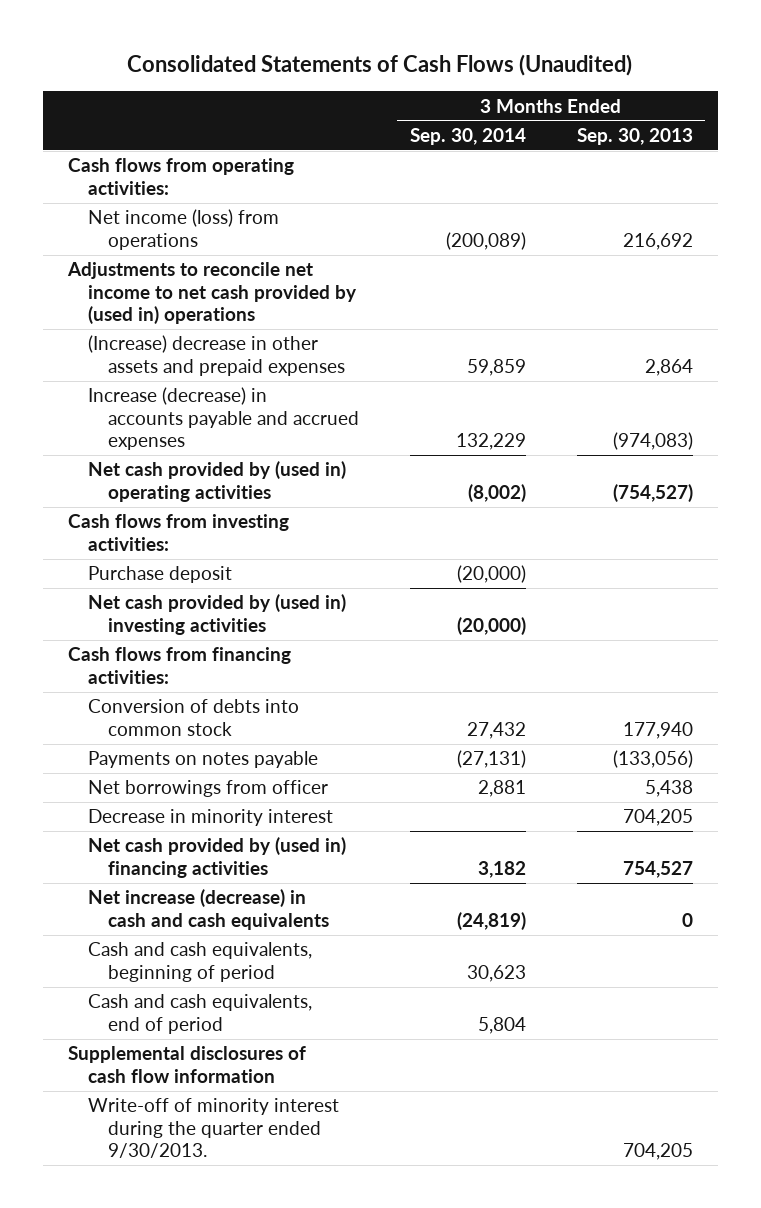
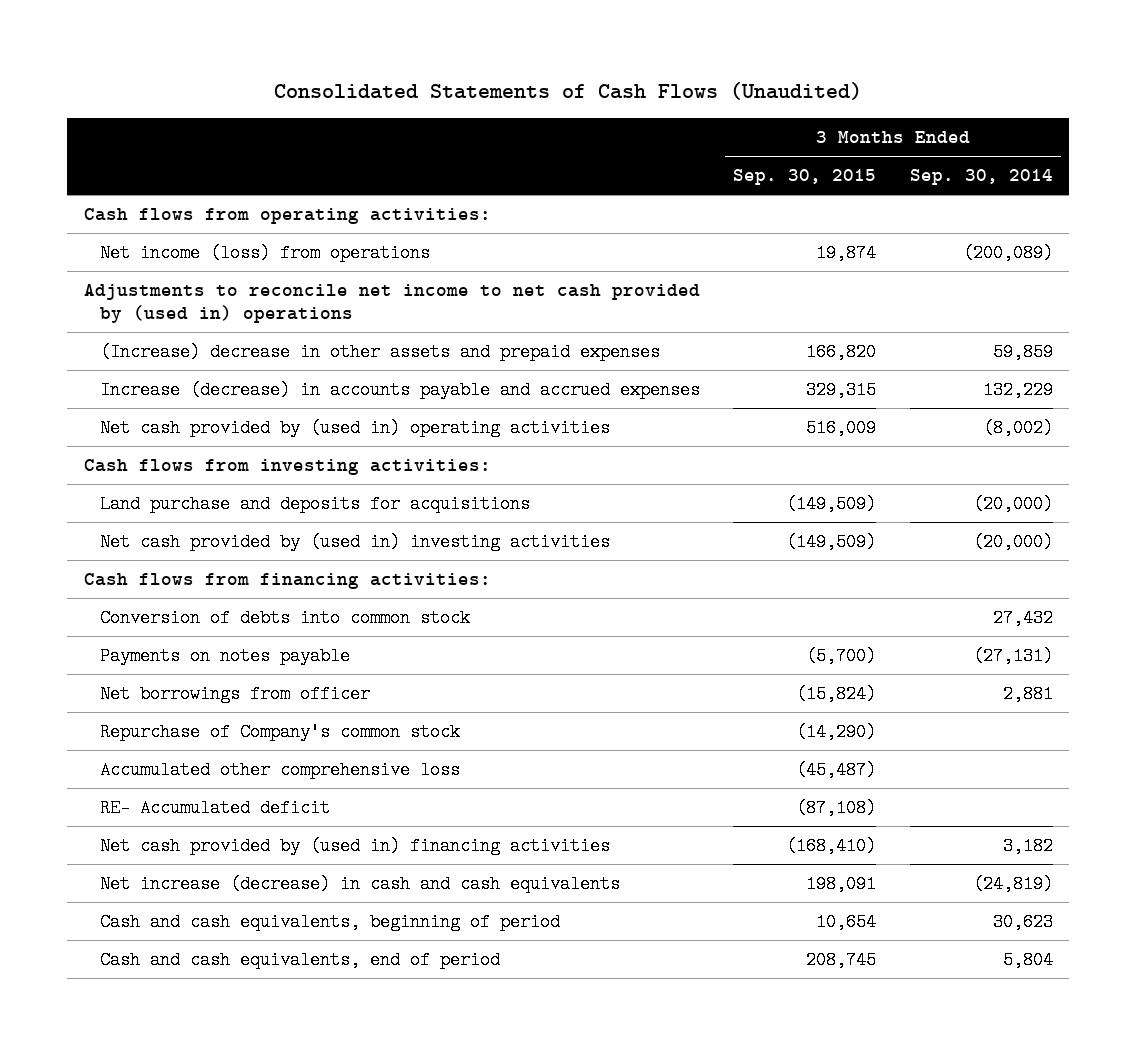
[576,127,693,145] Sep. 30, 2013 -> none
none -> [733,169,877,186] Sep. 30, 2015
[88,566,233,584] Purchase deposit -> none
none -> [100,495,531,514] Land purchase and deposits for acquisitions
[88,809,334,827] Decrease in minority interest -> none
none -> [100,723,461,742] Repurchase of Company's common stock
none -> [100,761,461,780] Accumulated other comprehensive loss
none -> [100,799,331,818] RE- Accumulated deficit
[68,1046,307,1083] Supplemental disclosures of cash flow information -> none
[88,1098,340,1159] Write-off of minority interest during the quarter ended 9/30/2013. -> none

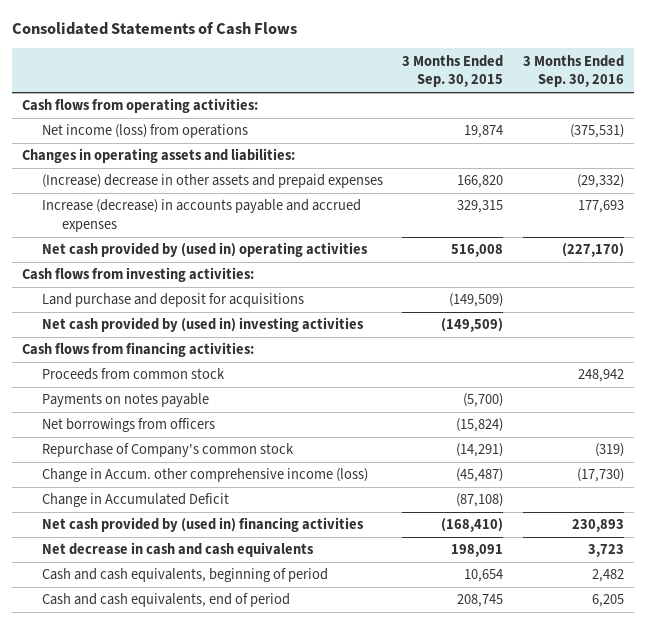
[274,82,863,101] Consolidated Statements of Cash Flows (Unaudited) -> [11,22,297,36] Consolidated Statements of Cash Flows
[909,169,1053,186] Sep. 30, 2014 -> none
none -> [522,54,624,88] 3 Months Ended Sep. 30, 2016
[83,284,700,324] Adjustments to reconcile net income to net cash provided by (used in) operations -> none
none -> [21,148,295,164] Changes in operating assets and liabilities:
[806,419,877,438] 516,009 -> [451,244,504,258] 516,008
[100,495,531,514] Land purchase and deposits for acquisitions -> [41,293,304,308] Land purchase and deposit for acquisitions
[100,609,471,628] Conversion of debts into common stock -> none
none -> [41,368,225,381] Proceeds from common stock
[100,685,371,704] Net borrowings from officer -> [41,418,215,433] Net borrowings from officers
[796,723,877,742] (14,290) -> [456,443,504,458] (14,291)
[100,761,461,780] Accumulated other comprehensive loss -> [41,468,368,483] Change in Accum. other comprehensive income (loss)
[100,799,331,818] RE- Accumulated deficit -> [41,493,229,508] Change in Accumulated Deficit
[100,875,621,894] Net increase (decrease) in cash and cash equivalents -> [41,542,314,558] Net decrease in cash and cash equivalents

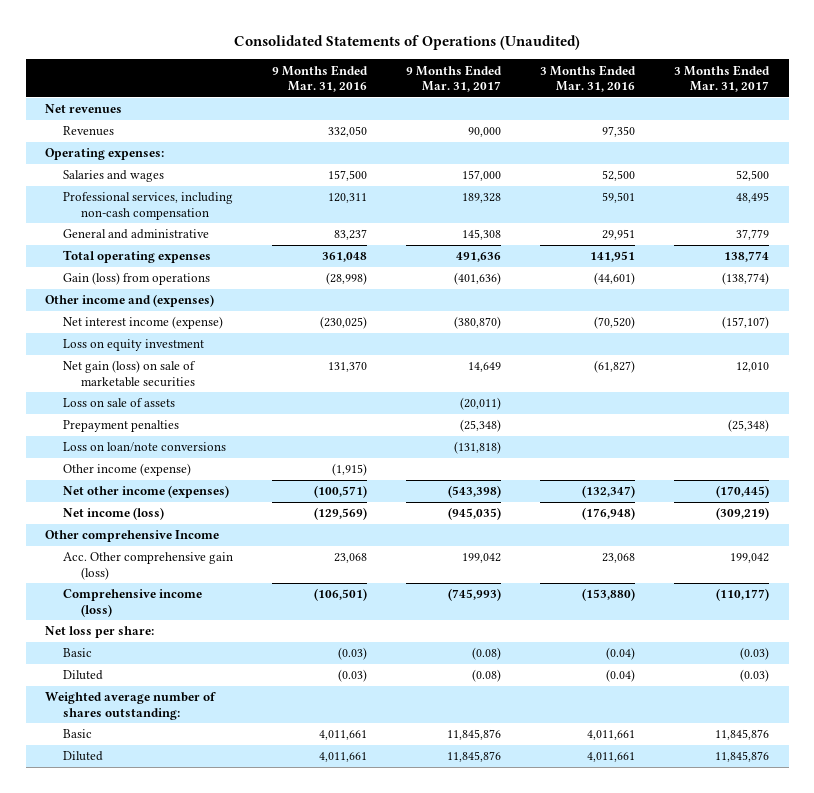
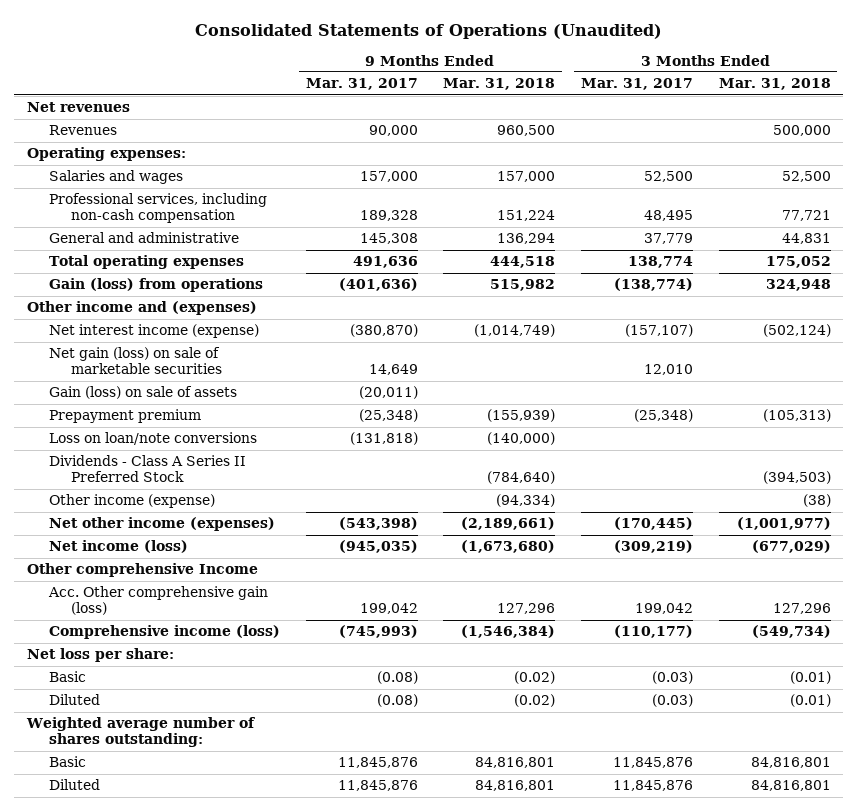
[271,64,368,92] 9 Months Ended Mar. 31, 2016 -> none
[540,64,637,92] 3 Months Ended Mar. 31, 2016 -> none
none -> [443,78,556,91] Mar. 31, 2018
none -> [718,78,831,91] Mar. 31, 2018
[62,339,204,352] Loss on equity investment -> none
[62,398,175,408] Loss on sale of assets -> [48,386,237,400] Gain (loss) on sale of assets
[62,420,179,433] Prepayment penalties -> [48,409,201,424] Prepayment premium
none -> [48,455,246,483] Dividends - Class A Series II Preferred Stock

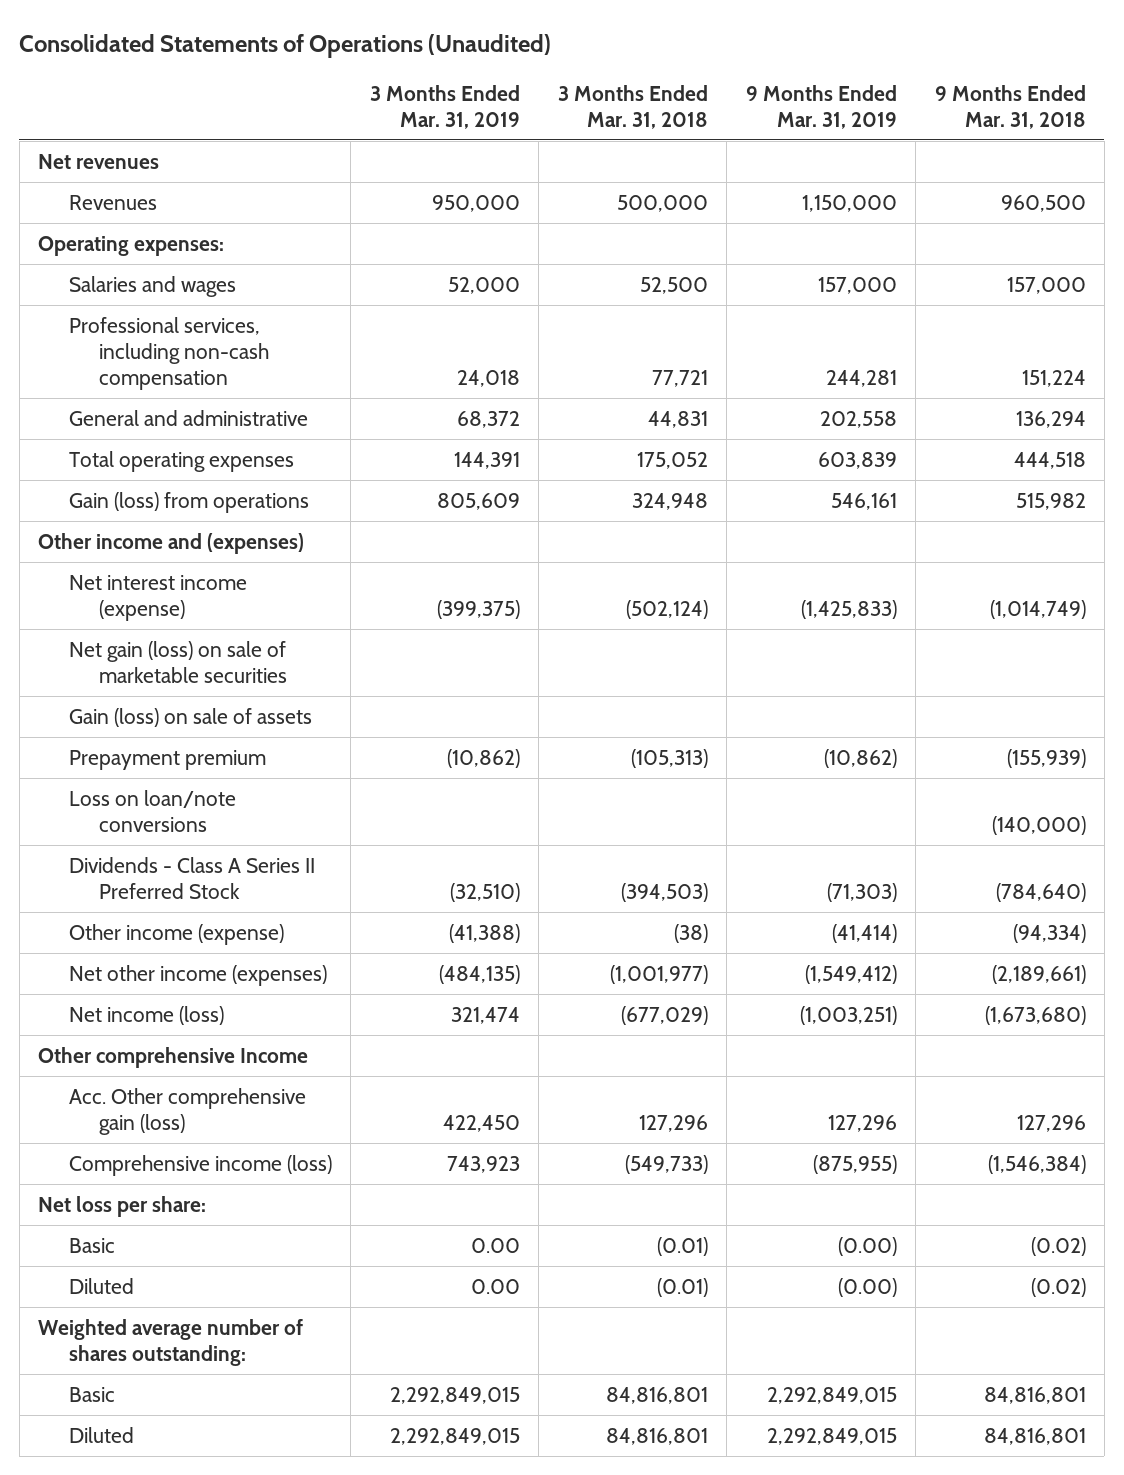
[305,78,418,91] Mar. 31, 2017 -> none
[580,78,693,91] Mar. 31, 2017 -> none
none -> [369,84,520,129] 3 Months Ended Mar. 31, 2019
none -> [745,84,897,129] 9 Months Ended Mar. 31, 2019
[751,625,831,639] (549,734) -> [624,1154,708,1174] (549,733)

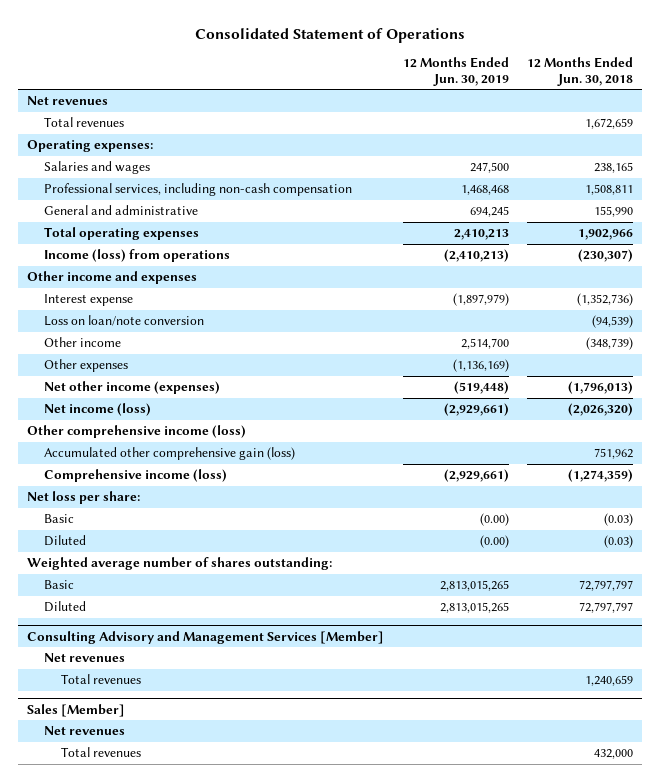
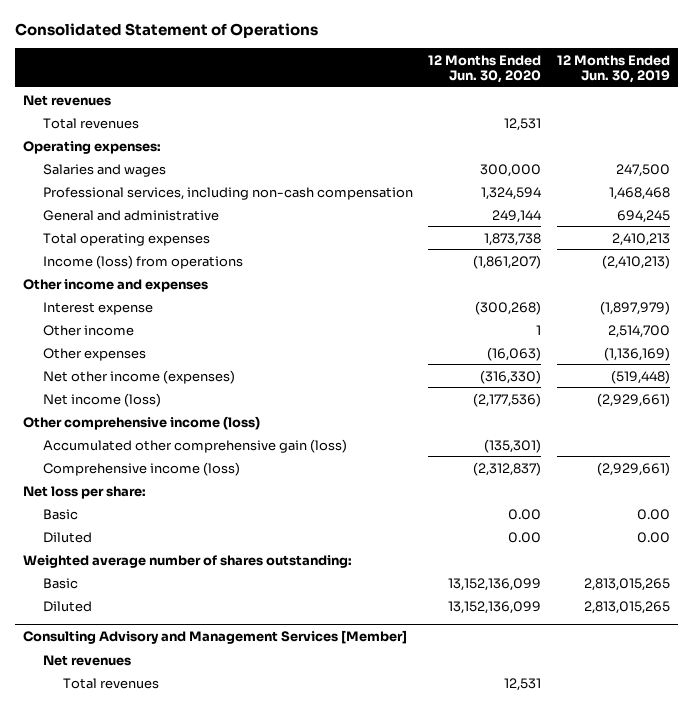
[527,57,634,87] 12 Months Ended Jun. 30, 2018 -> none
none -> [428,54,542,83] 12 Months Ended Jun. 30, 2020
[44,315,205,327] Loss on loan/note conversion -> none
[479,513,509,527] (0.00) -> [636,508,670,520] 0.00
[479,535,509,549] (0.00) -> [636,531,670,543] 0.00
[27,704,126,718] Sales [Member] -> none
[44,726,126,736] Net revenues -> none
[61,747,142,758] Total revenues -> none

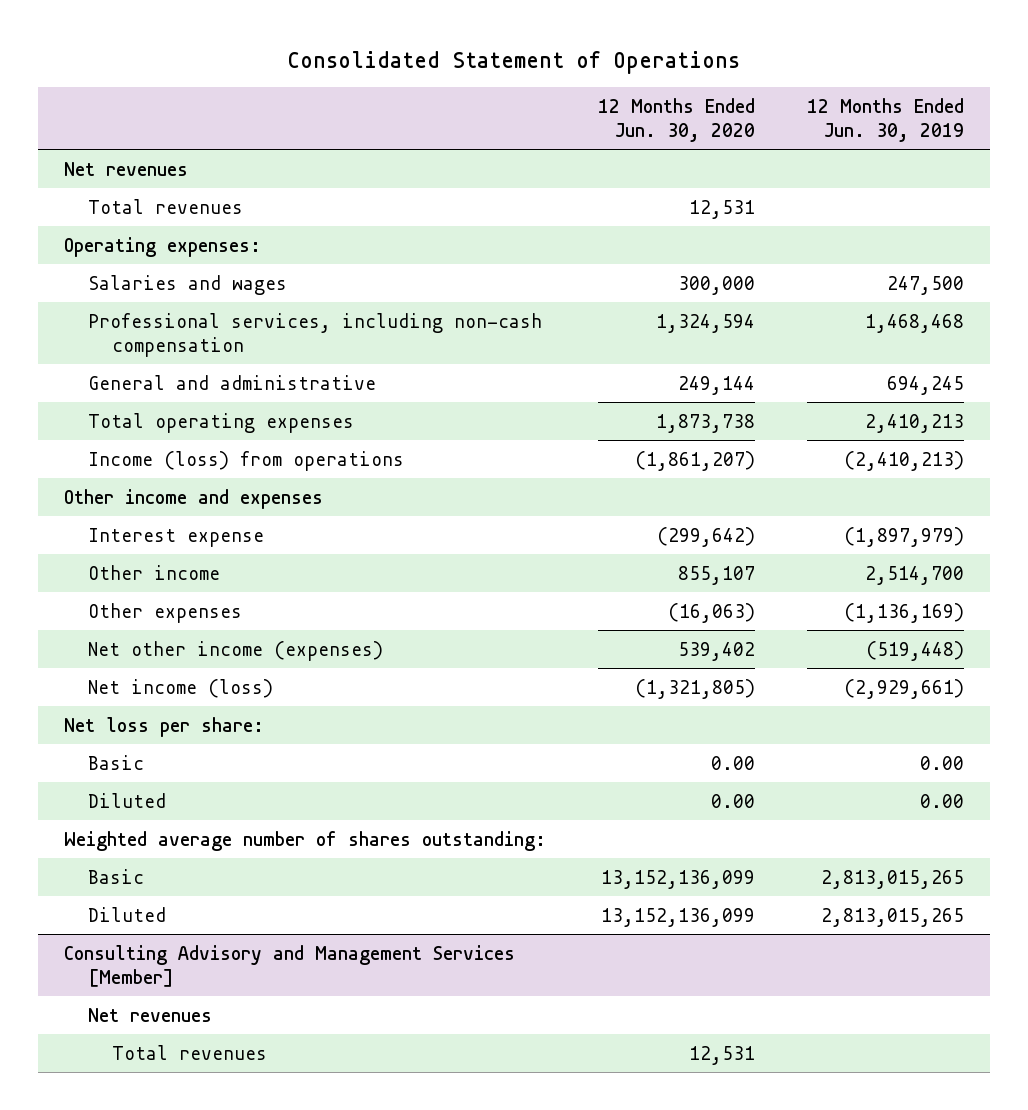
[475,300,542,315] (300,268) -> [656,526,755,547] (299,642)
[536,324,542,335] 1 -> [677,565,755,585] 855,107
[22,415,260,430] Other comprehensive income (loss) -> none
[42,438,347,453] Accumulated other comprehensive gain (loss) -> none
[42,461,240,476] Comprehensive income (loss) -> none
[480,369,542,384] (316,330) -> [677,641,755,661] 539,402
[473,392,542,407] (2,177,536) -> [634,678,755,699] (1,321,805)

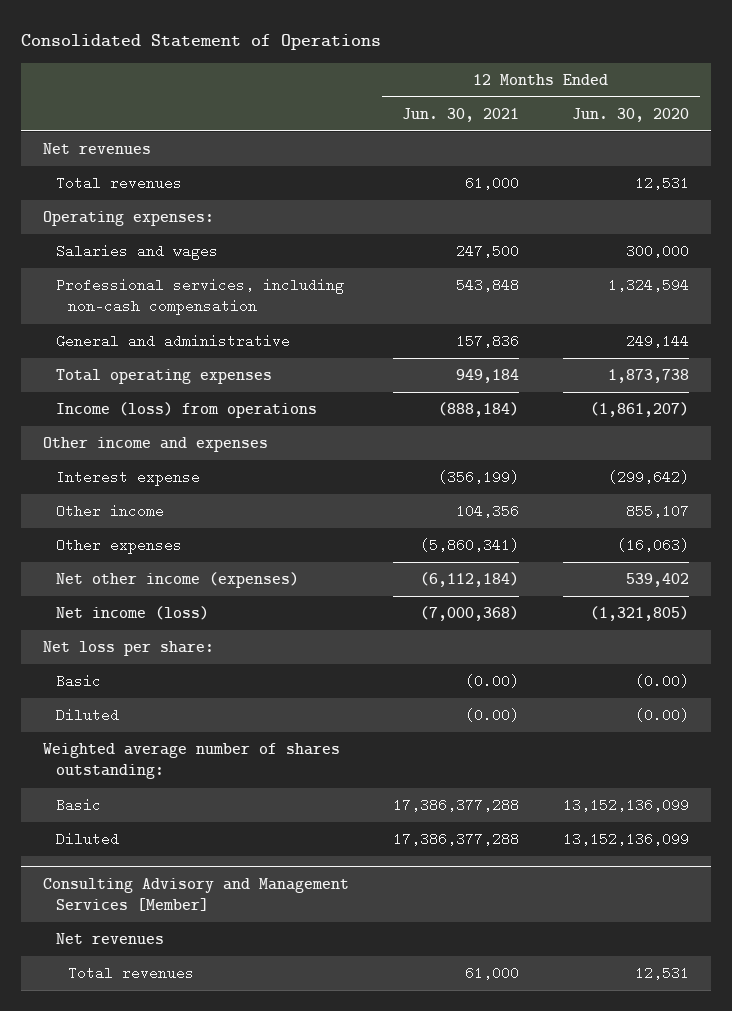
[806,97,964,142] 12 Months Ended Jun. 30, 2019 -> none
none -> [401,107,519,122] Jun. 30, 2021
[710,755,755,770] 0.00 -> [635,674,690,689] (0.00)
[710,793,755,808] 0.00 -> [635,708,690,723] (0.00)

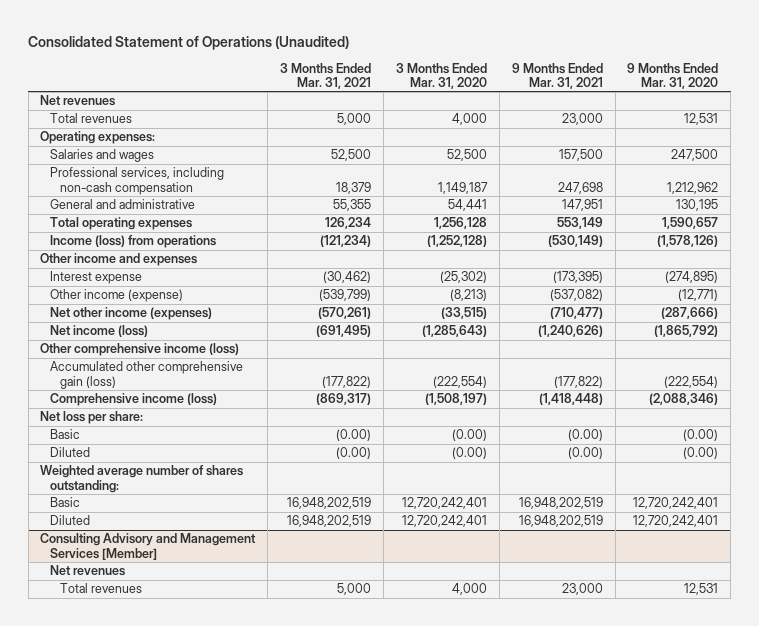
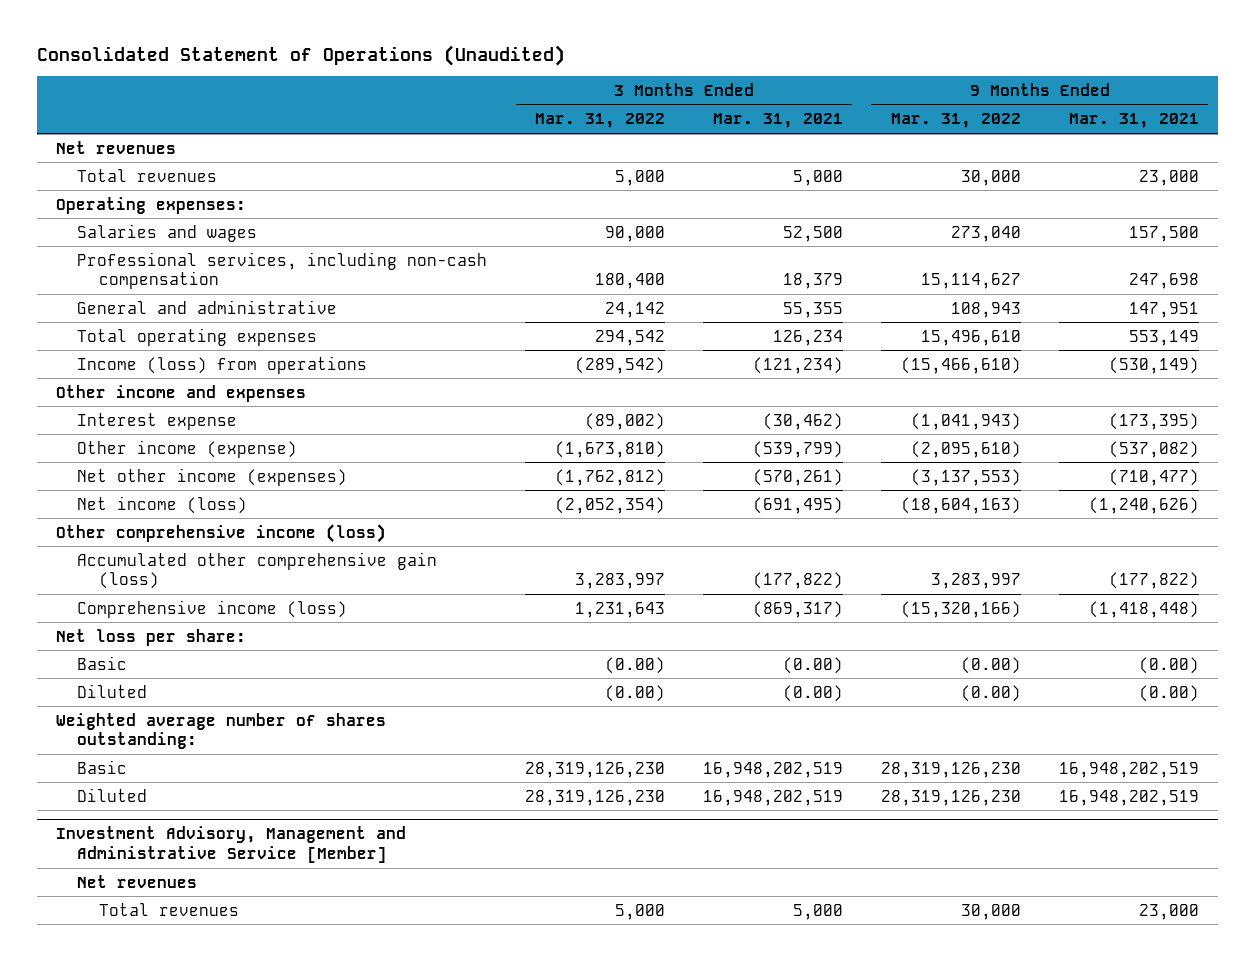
[395,62,487,90] 3 Months Ended Mar. 31, 2020 -> none
[627,62,719,90] 9 Months Ended Mar. 31, 2020 -> none
none -> [535,113,666,129] Mar. 31, 2022
none -> [890,113,1021,129] Mar. 31, 2022
[40,533,257,560] Consulting Advisory and Management Services [Member] -> [56,826,407,864] Investment Advisory, Management and Administrative Service [Member]

